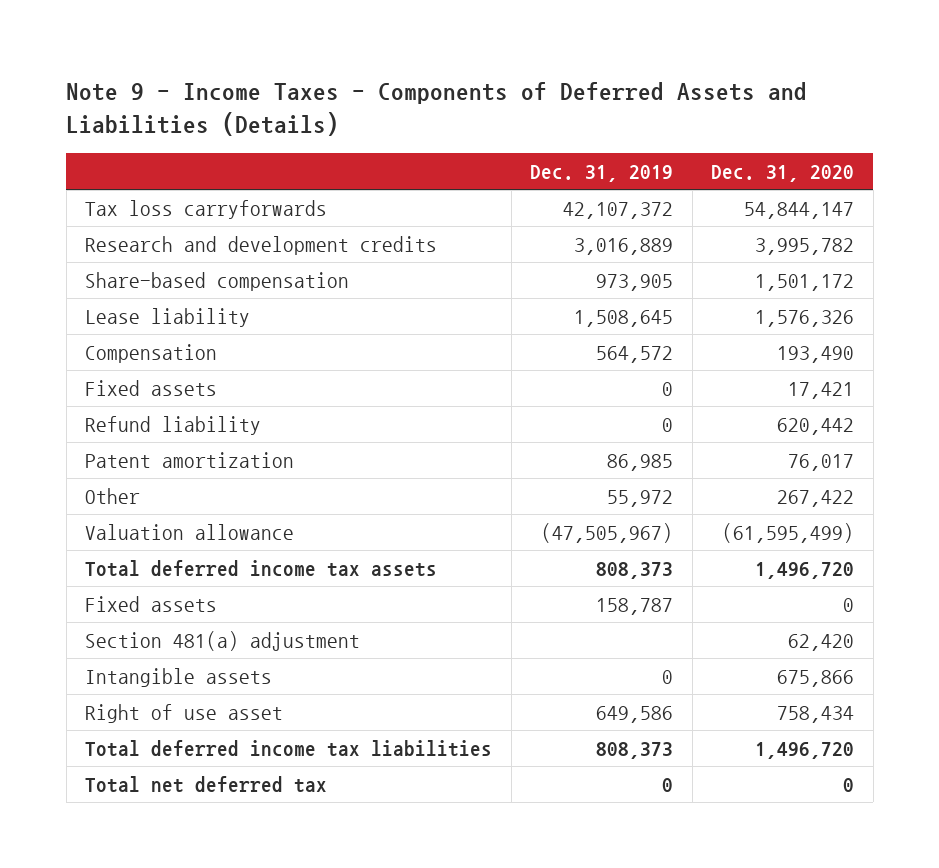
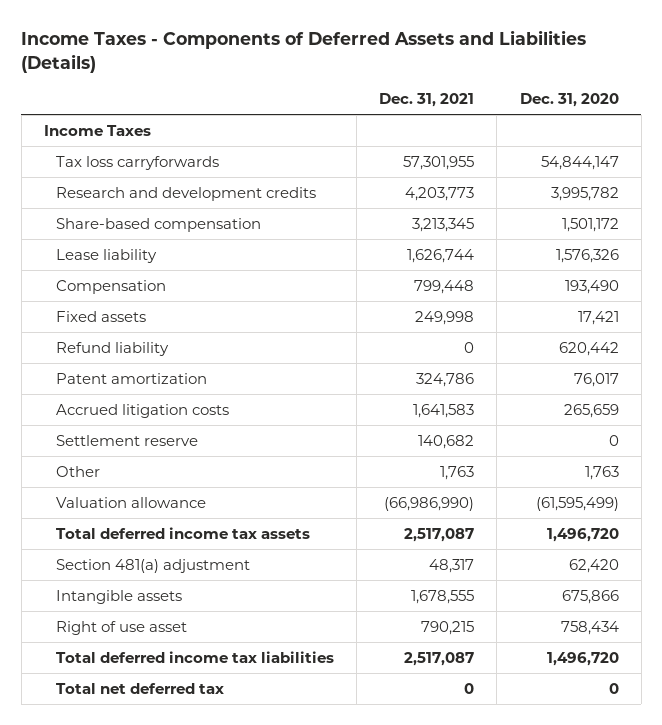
[66,82,808,136] Note 9 - Income Taxes - Components of Deferred Assets and Liabilities (Details) -> [21,29,587,73] Income Taxes - Components of Deferred Assets and Liabilities (Details)
[530,165,674,183] Dec. 31, 2019 -> none
none -> [379,93,475,108] Dec. 31, 2021
none -> [43,124,151,136] Income Taxes
none -> [56,403,230,418] Accrued litigation costs
none -> [56,434,199,446] Settlement reserve
[777,489,855,507] 267,422 -> [584,465,619,480] 1,763
[85,595,218,612] Fixed assets -> none

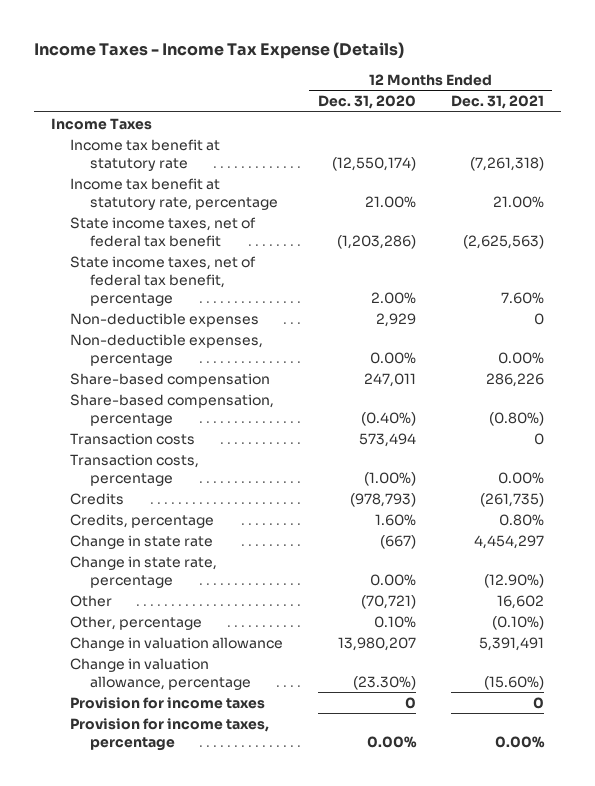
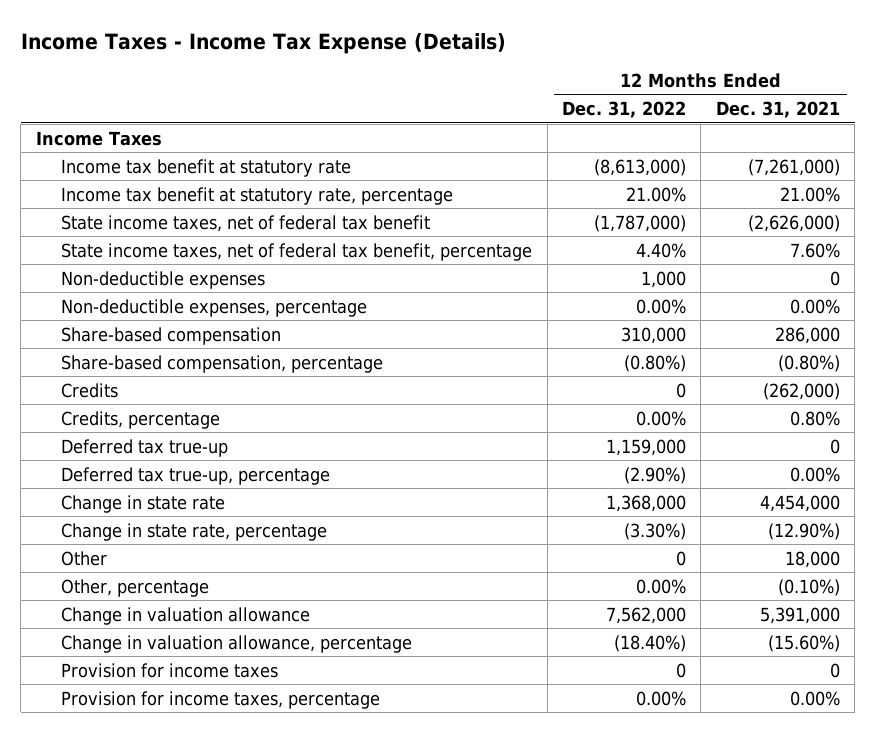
[318,94,417,109] Dec. 31, 2020 -> none
none -> [561,101,686,119] Dec. 31, 2022
[469,156,544,171] (7,261,318) -> [747,158,840,176] (7,261,000)
[462,234,544,249] (2,625,563) -> [747,214,840,232] (2,626,000)
[485,372,544,387] 286,226 -> [774,326,840,344] 286,000
[70,432,196,445] Transaction costs -> none
[70,453,200,486] Transaction costs, percentage -> none
[479,492,544,507] (261,735) -> [762,382,840,400] (262,000)
none -> [61,438,229,457] Deferred tax true-up
none -> [61,466,331,485] Deferred tax true-up, percentage
[473,534,544,549] 4,454,297 -> [759,494,840,512] 4,454,000
[496,594,544,609] 16,602 -> [784,550,840,568] 18,000
[478,636,544,651] 5,391,491 -> [759,606,840,624] 5,391,000

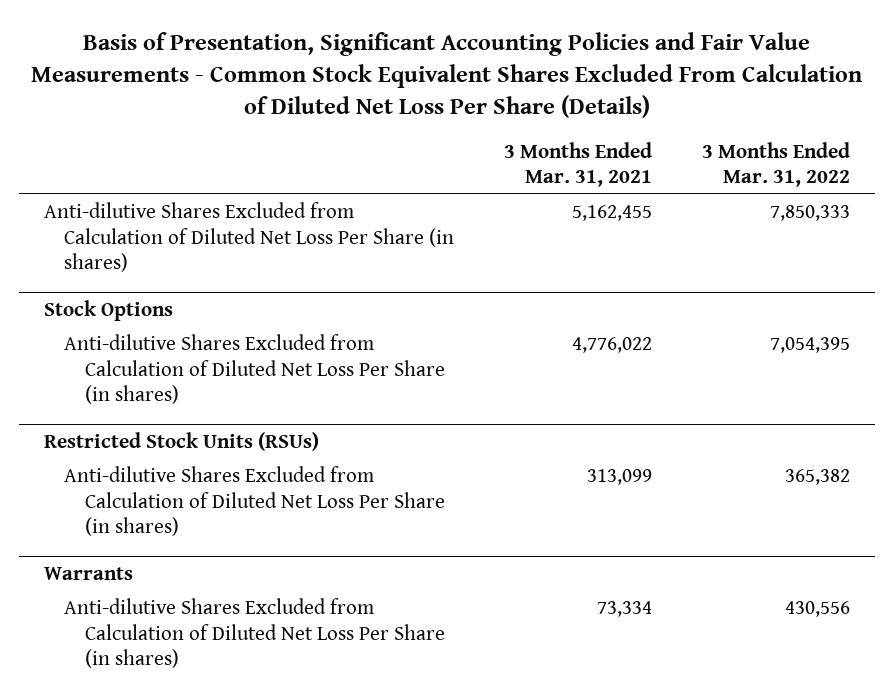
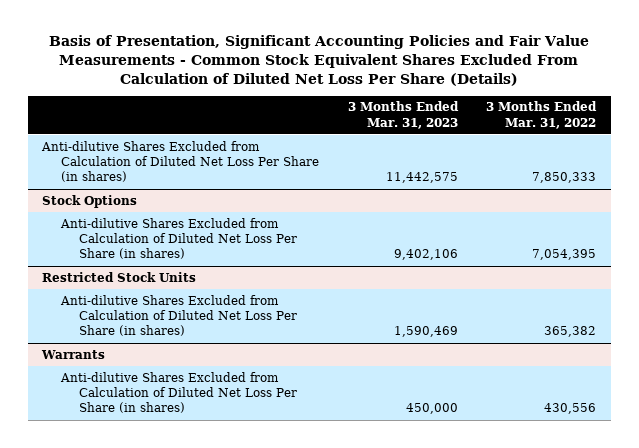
[504,141,653,188] 3 Months Ended Mar. 31, 2021 -> none
none -> [347,101,459,129] 3 Months Ended Mar. 31, 2023
[43,432,319,452] Restricted Stock Units (RSUs) -> [42,271,197,282] Restricted Stock Units

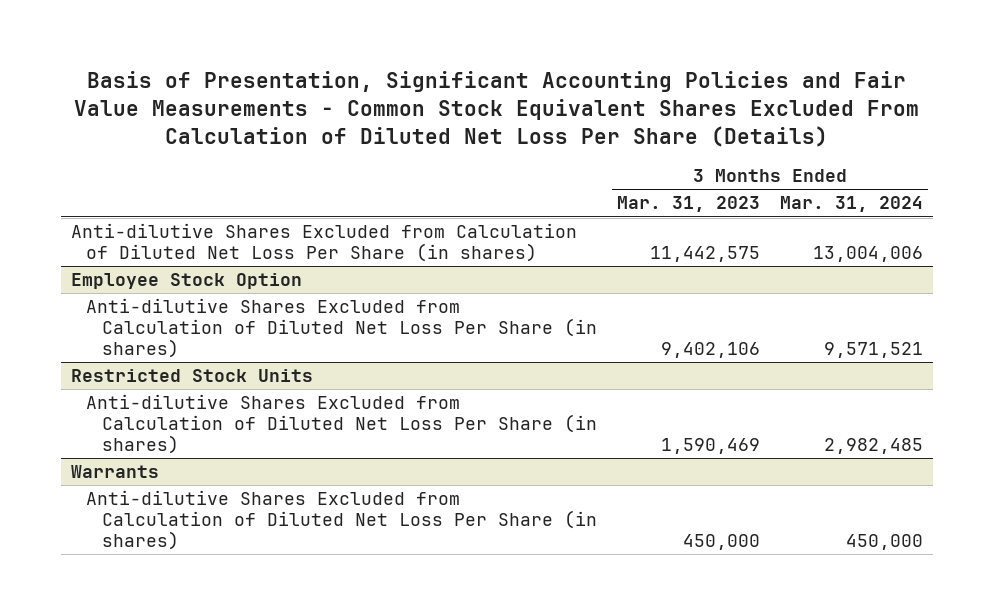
[486,101,598,129] 3 Months Ended Mar. 31, 2022 -> none
none -> [779,196,923,213] Mar. 31, 2024
[42,194,138,208] Stock Options -> [70,273,302,290] Employee Stock Option

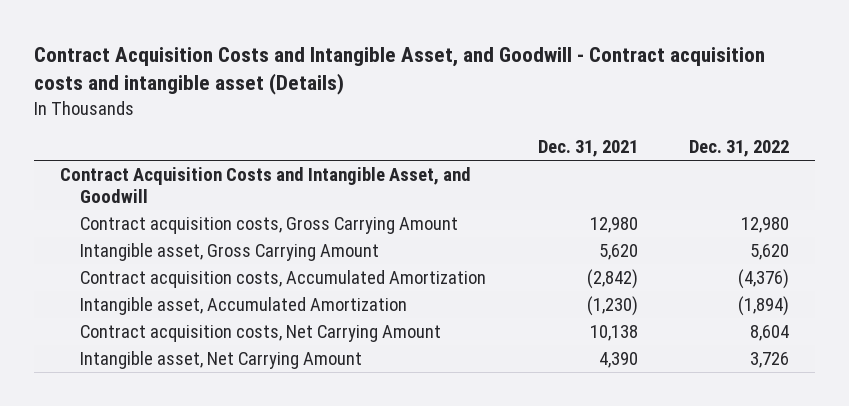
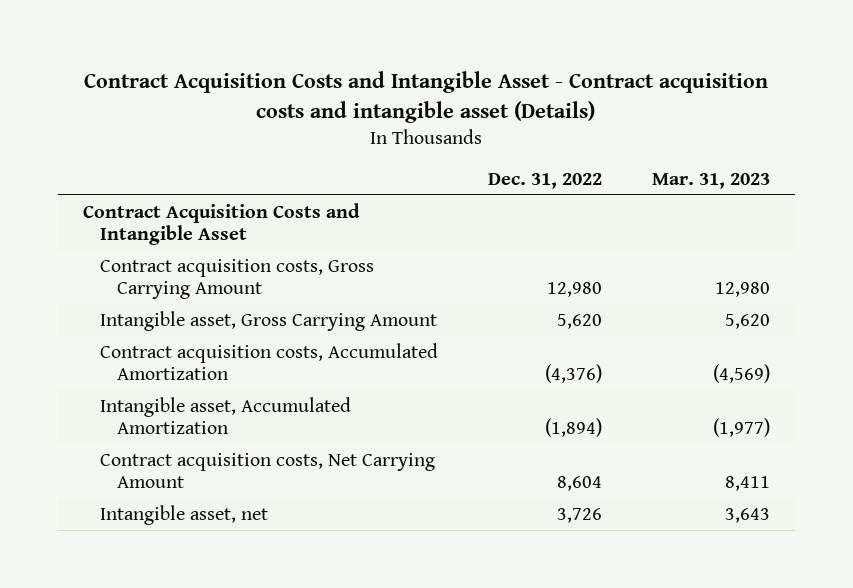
[33,47,765,96] Contract Acquisition Costs and Intangible Asset, and Goodwill - Contract acquisition costs and intangible asset (Details) -> [84,70,769,123] Contract Acquisition Costs and Intangible Asset - Contract acquisition costs and intangible asset (Details)
[537,140,638,158] Dec. 31, 2021 -> none
none -> [651,172,770,189] Mar. 31, 2023
[59,167,471,203] Contract Acquisition Costs and Intangible Asset, and Goodwill -> [82,202,360,246] Contract Acquisition Costs and Intangible Asset
[79,351,362,370] Intangible asset, Net Carrying Amount -> [99,504,268,525] Intangible asset, net

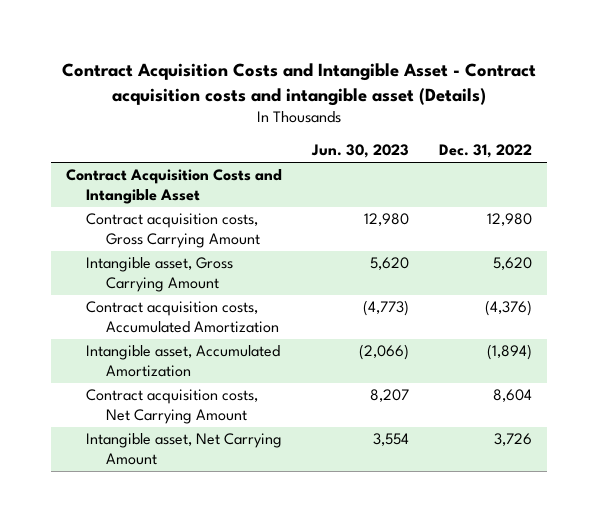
[651,172,770,189] Mar. 31, 2023 -> none
none -> [311,144,410,159] Jun. 30, 2023
[99,504,268,525] Intangible asset, net -> [85,433,282,466] Intangible asset, Net Carrying Amount

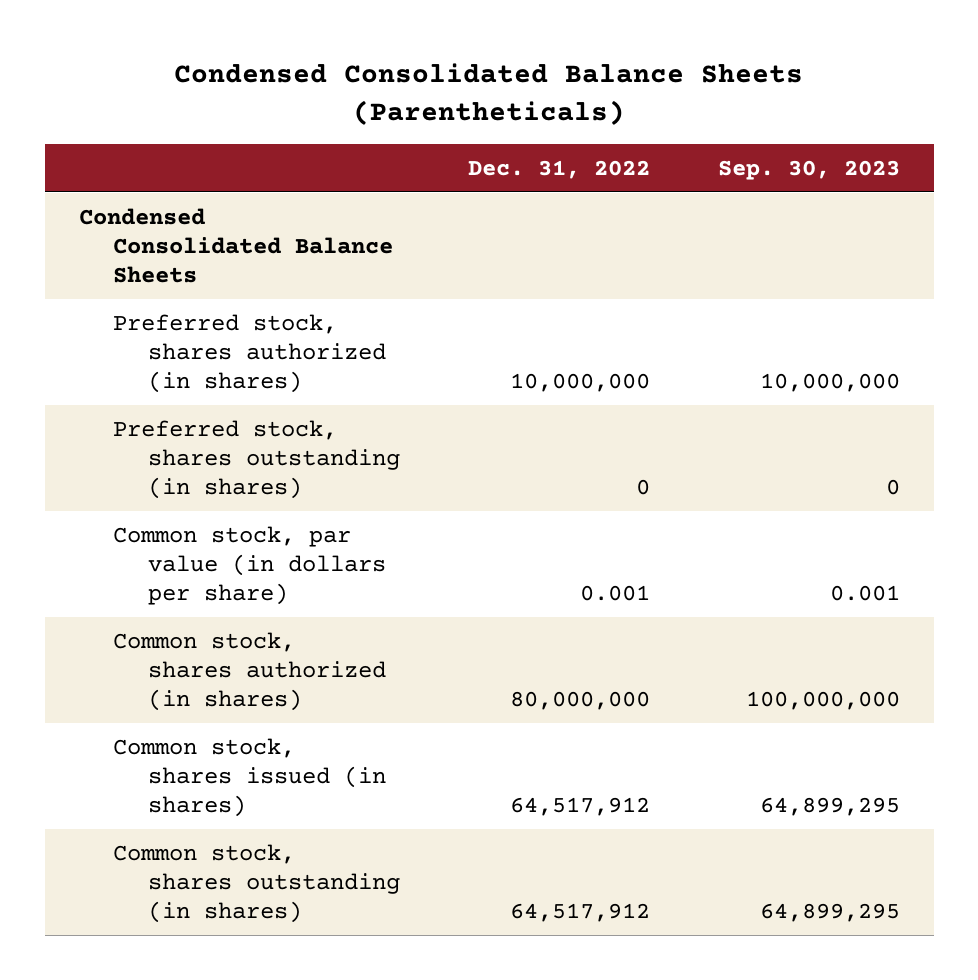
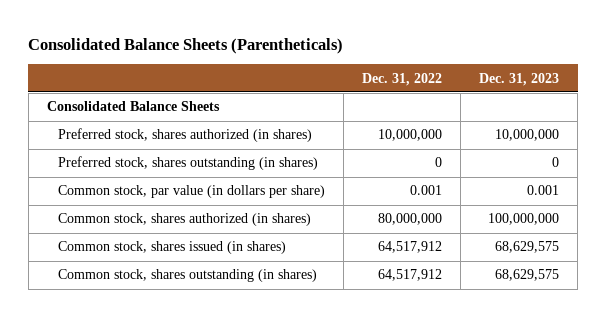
[174,63,804,126] Condensed Consolidated Balance Sheets (Parentheticals) -> [28,38,344,55] Consolidated Balance Sheets (Parentheticals)
[717,160,900,181] Sep. 30, 2023 -> none
none -> [479,72,560,86] Dec. 31, 2023
[78,207,394,284] Condensed Consolidated Balance Sheets -> [46,101,220,112] Consolidated Balance Sheets

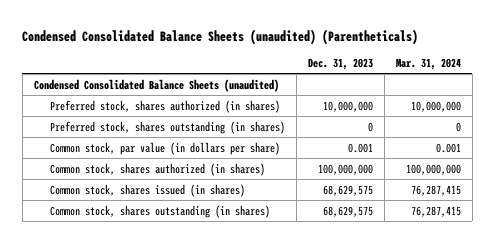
[28,38,344,55] Consolidated Balance Sheets (Parentheticals) -> [22,28,419,45] Condensed Consolidated Balance Sheets (unaudited) (Parentheticals)
[362,72,443,86] Dec. 31, 2022 -> none
none -> [395,57,461,70] Mar. 31, 2024
[46,101,220,112] Consolidated Balance Sheets -> [33,78,279,92] Condensed Consolidated Balance Sheets (unaudited)

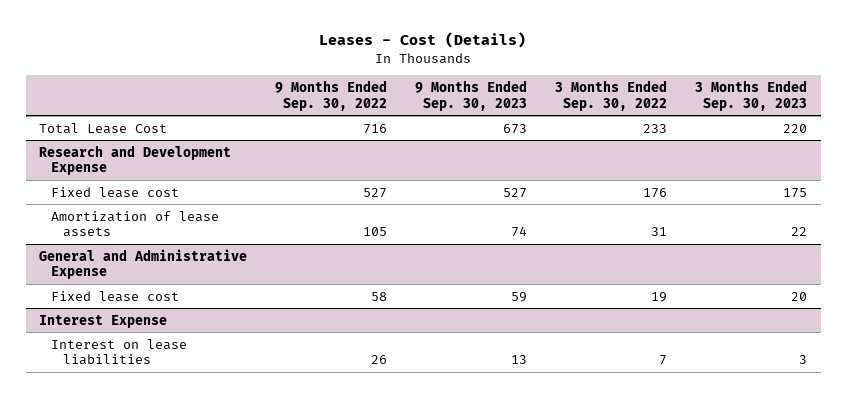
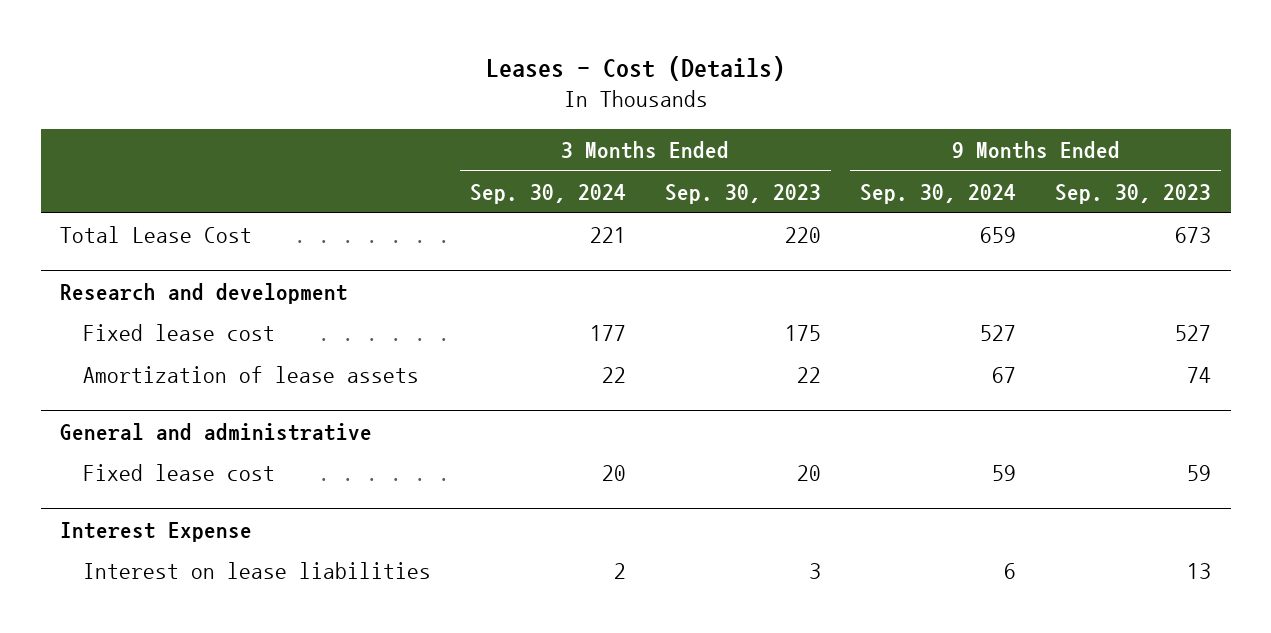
[275,79,388,111] 9 Months Ended Sep. 30, 2022 -> none
[555,79,668,111] 3 Months Ended Sep. 30, 2022 -> none
none -> [469,183,626,204] Sep. 30, 2024
none -> [860,183,1017,204] Sep. 30, 2024
[39,144,232,176] Research and Development Expense -> [60,282,349,304] Research and development
[39,248,248,280] General and Administrative Expense -> [60,422,373,441] General and administrative

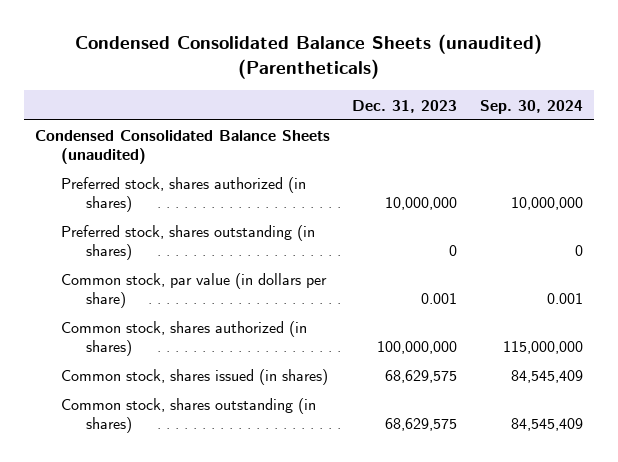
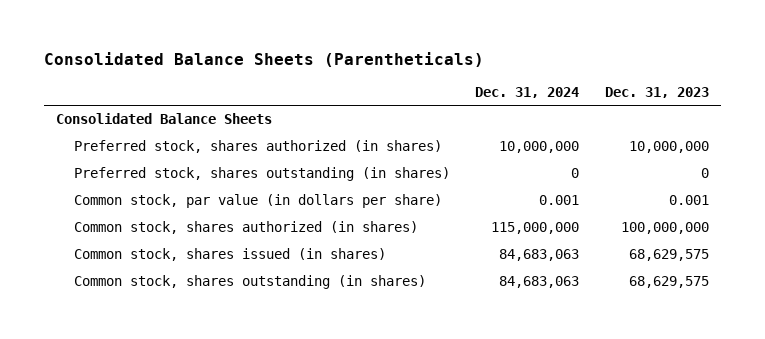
[74,34,542,80] Condensed Consolidated Balance Sheets (unaudited) (Parentheticals) -> [43,51,484,67] Consolidated Balance Sheets (Parentheticals)
[479,99,583,114] Sep. 30, 2024 -> none
none -> [475,86,580,98] Dec. 31, 2024
[35,130,331,165] Condensed Consolidated Balance Sheets (unaudited) -> [56,113,273,125] Consolidated Balance Sheets

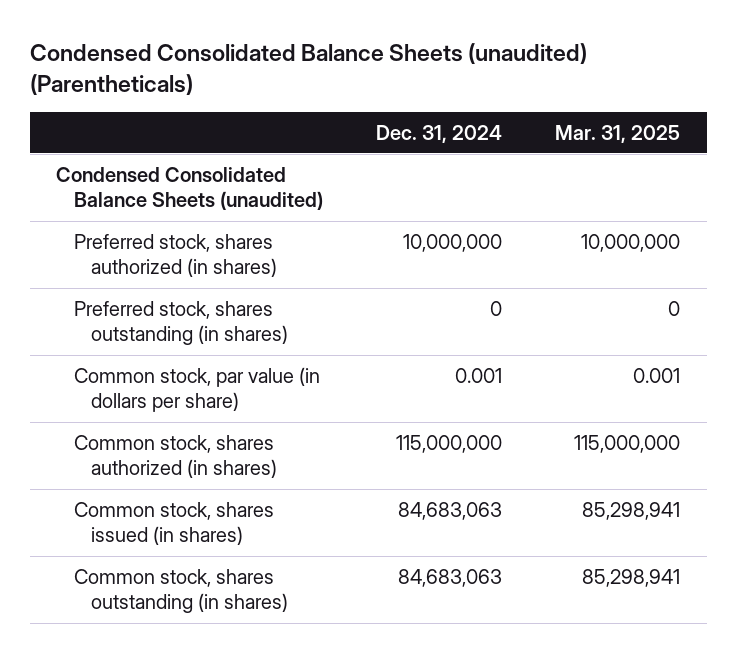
[43,51,484,67] Consolidated Balance Sheets (Parentheticals) -> [29,42,587,95] Condensed Consolidated Balance Sheets (unaudited) (Parentheticals)
[604,86,709,98] Dec. 31, 2023 -> none
none -> [554,124,680,143] Mar. 31, 2025
[56,113,273,125] Consolidated Balance Sheets -> [56,166,323,211] Condensed Consolidated Balance Sheets (unaudited)

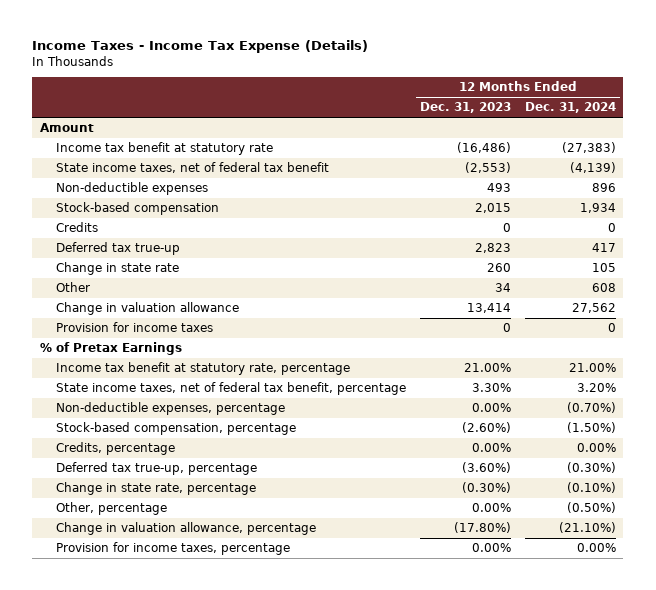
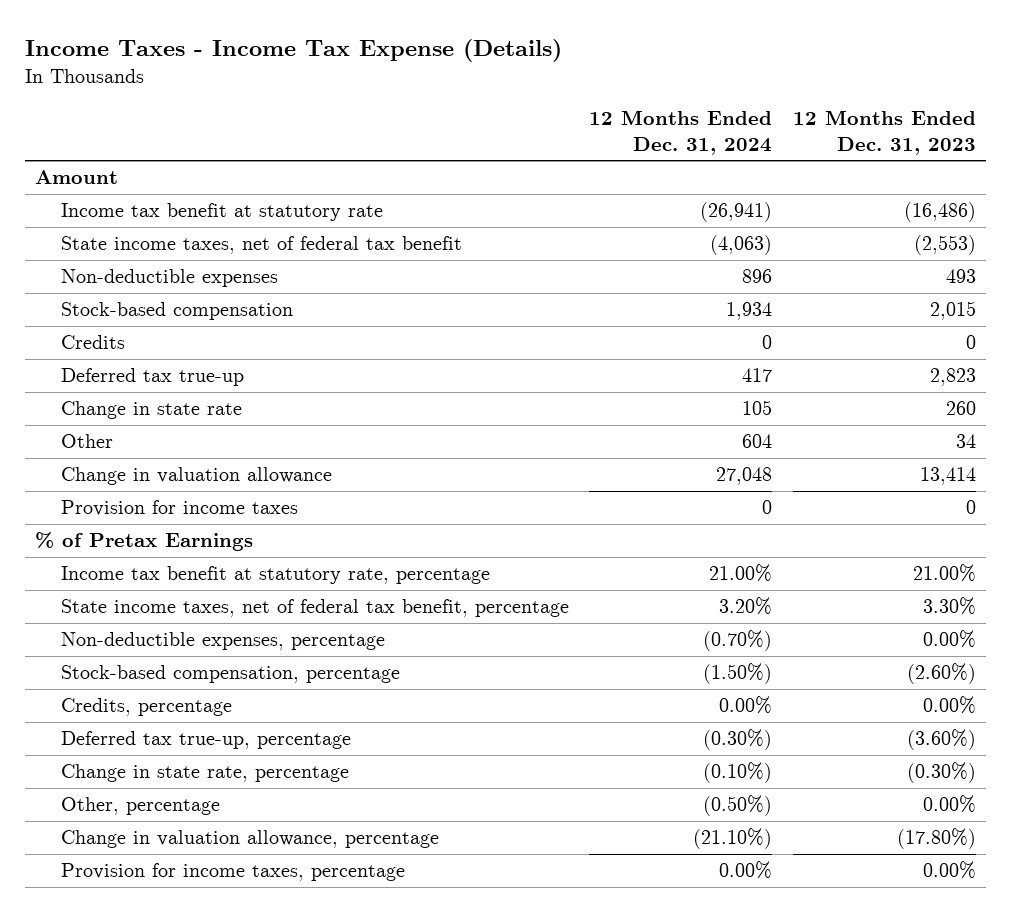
[562,142,617,154] (27,383) -> [700,202,773,223] (26,941)
[570,162,617,174] (4,139) -> [710,235,773,256] (4,063)
[592,283,617,293] 608 -> [742,434,773,449] 604
[572,303,617,314] 27,562 -> [716,467,773,486] 27,048

